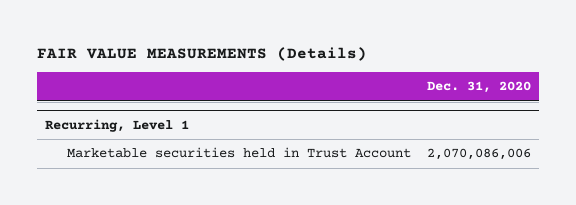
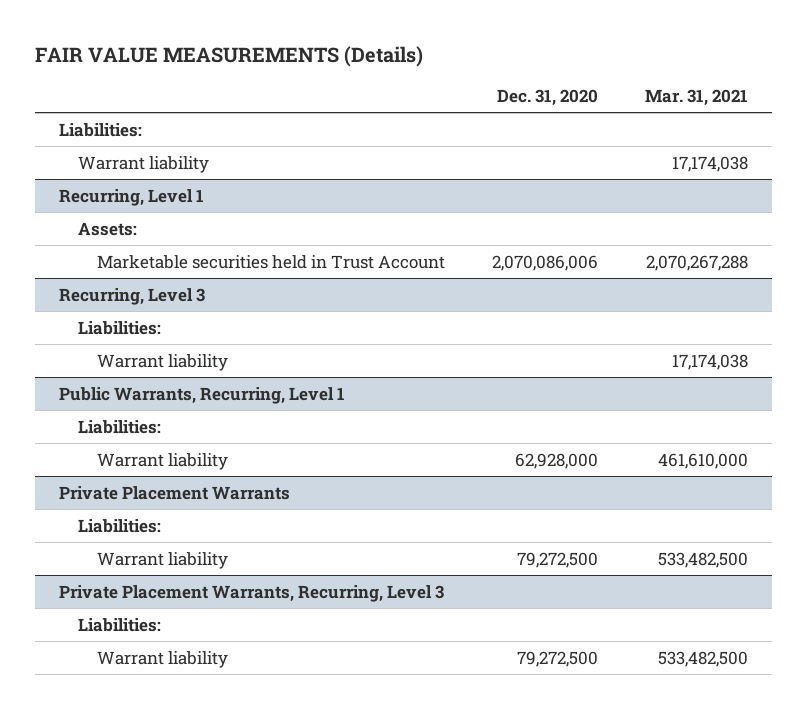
none -> [645,88,749,106] Mar. 31, 2021
none -> [59,122,143,137] Liabilities:
none -> [77,155,209,173] Warrant liability
none -> [77,221,137,236] Assets:
none -> [59,287,206,305] Recurring, Level 3
none -> [77,320,161,335] Liabilities:
none -> [96,353,228,371] Warrant liability
none -> [59,386,346,404] Public Warrants, Recurring, Level 1
none -> [77,419,161,434] Liabilities:
none -> [96,452,228,470] Warrant liability
none -> [59,485,291,500] Private Placement Warrants
none -> [77,518,161,533] Liabilities:
none -> [96,551,228,569] Warrant liability
none -> [59,584,445,602] Private Placement Warrants, Recurring, Level 3
none -> [77,617,161,632] Liabilities:
none -> [96,650,228,668] Warrant liability

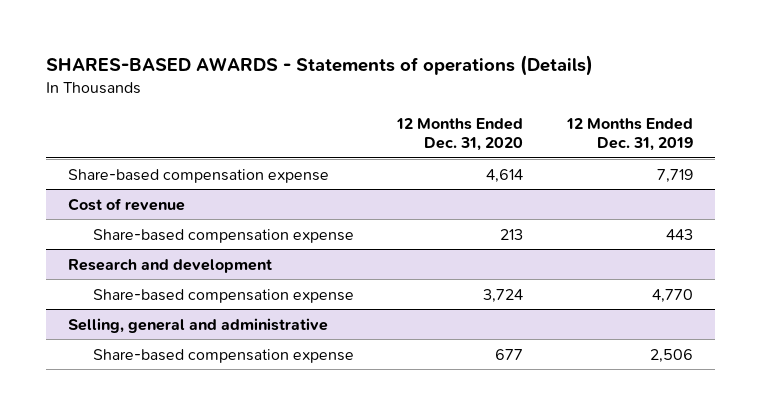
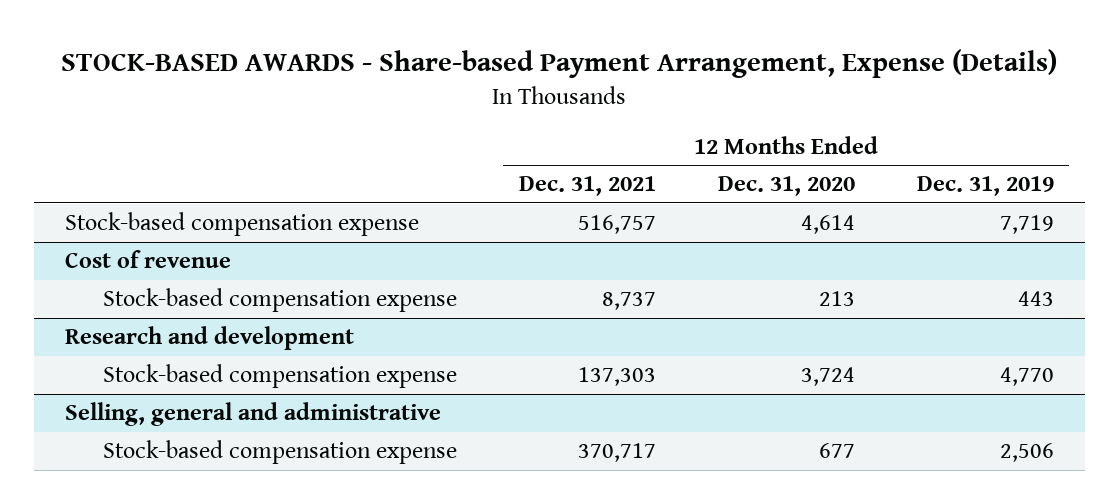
[45,54,593,76] SHARES-BASED AWARDS - Statements of operations (Details) -> [61,49,1058,79] STOCK-BASED AWARDS - Share-based Payment Arrangement, Expense (Details)
none -> [518,176,656,197] Dec. 31, 2021
[67,168,329,183] Share-based compensation expense -> [65,212,420,237] Stock-based compensation expense
[92,228,354,243] Share-based compensation expense -> [102,288,457,313] Stock-based compensation expense
[92,288,354,303] Share-based compensation expense -> [102,364,457,389] Stock-based compensation expense
[92,348,354,363] Share-based compensation expense -> [102,440,457,465] Stock-based compensation expense

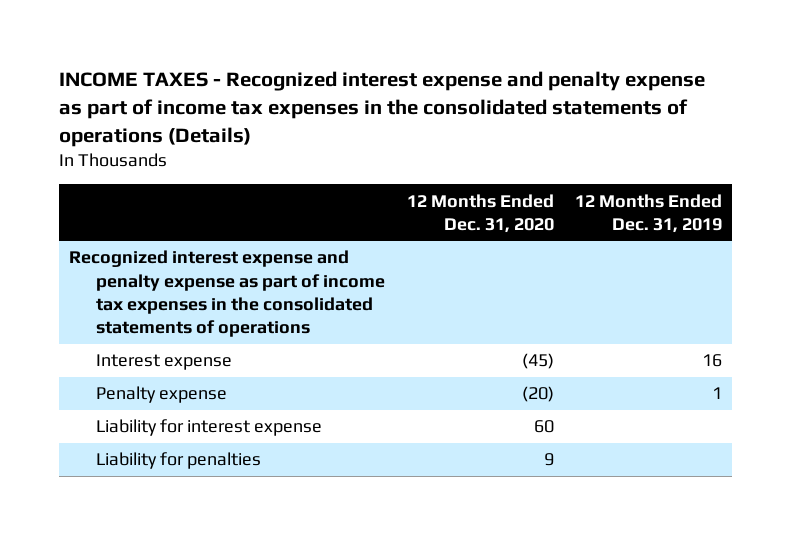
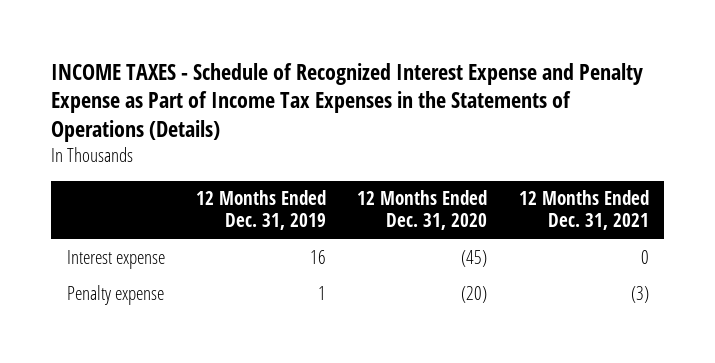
[58,71,705,148] INCOME TAXES - Recognized interest expense and penalty expense as part of income tax expenses in the consolidated statements of operations (Details) -> [50,62,643,143] INCOME TAXES - Schedule of Recognized Interest Expense and Penalty Expense as Part of Income Tax Expenses in the Statements of Operations (Details)
none -> [518,190,649,231] 12 Months Ended Dec. 31, 2021
[69,250,386,337] Recognized interest expense and penalty expense as part of income tax expenses in the consolidated statements of operations -> none
[96,419,323,437] Liability for interest expense -> none
[96,452,262,470] Liability for penalties -> none

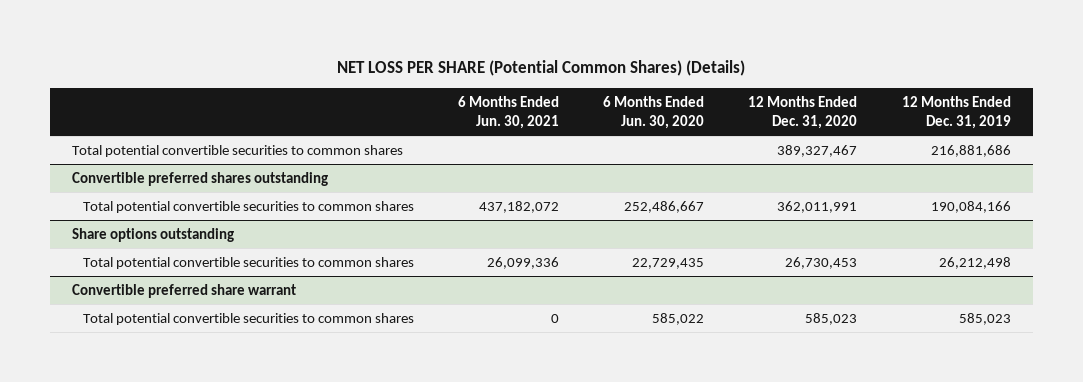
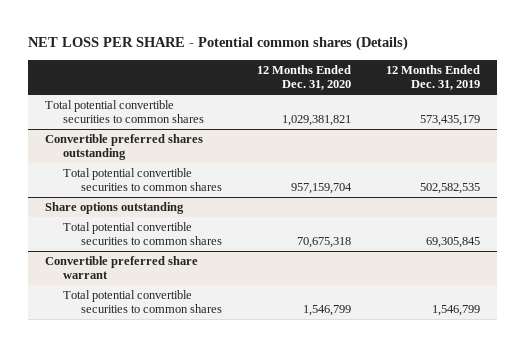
[337,60,746,77] NET LOSS PER SHARE (Potential Common Shares) (Details) -> [27,36,408,52] NET LOSS PER SHARE - Potential common shares (Details)
[458,96,560,130] 6 Months Ended Jun. 30, 2021 -> none
[603,96,705,130] 6 Months Ended Jun. 30, 2020 -> none
[777,144,858,157] 389,327,467 -> [282,115,352,127] 1,029,381,821
[930,144,1011,157] 216,881,686 -> [420,115,481,127] 573,435,179
[777,200,858,213] 362,011,991 -> [291,183,353,195] 957,159,704
[930,200,1011,213] 190,084,166 -> [420,183,481,195] 502,582,535
[785,256,858,269] 26,730,453 -> [297,237,352,249] 70,675,318
[938,256,1011,269] 26,212,498 -> [426,237,481,249] 69,305,845
[805,312,858,325] 585,023 -> [303,305,352,317] 1,546,799
[958,312,1011,325] 585,023 -> [432,305,481,317] 1,546,799

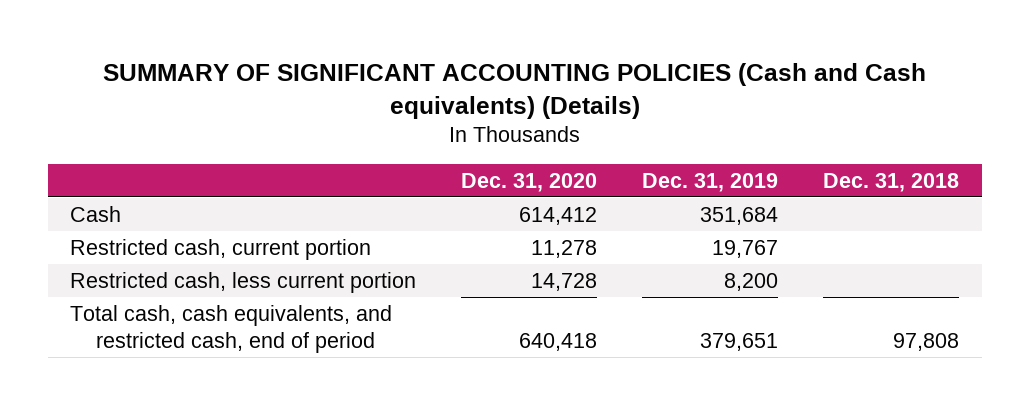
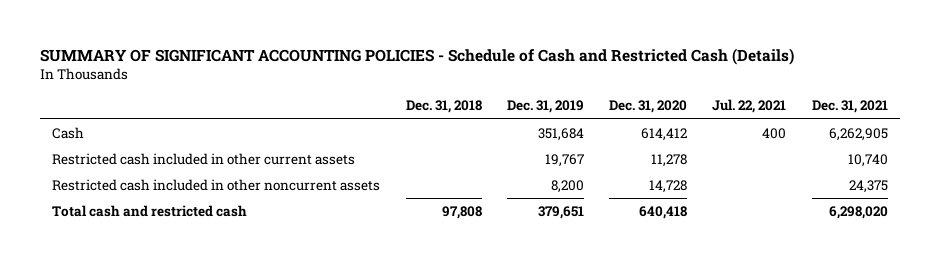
[102,62,926,119] SUMMARY OF SIGNIFICANT ACCOUNTING POLICIES (Cash and Cash equivalents) (Details) -> [39,47,794,65] SUMMARY OF SIGNIFICANT ACCOUNTING POLICIES - Schedule of Cash and Restricted Cash (Details)
none -> [712,99,787,114] Jul. 22, 2021
none -> [811,100,888,114] Dec. 31, 2021
[70,239,372,261] Restricted cash, current portion -> [52,152,356,165] Restricted cash included in other current assets
[70,272,417,294] Restricted cash, less current portion -> [52,178,381,191] Restricted cash included in other noncurrent assets
[70,305,393,353] Total cash, cash equivalents, and restricted cash, end of period -> [52,204,248,217] Total cash and restricted cash

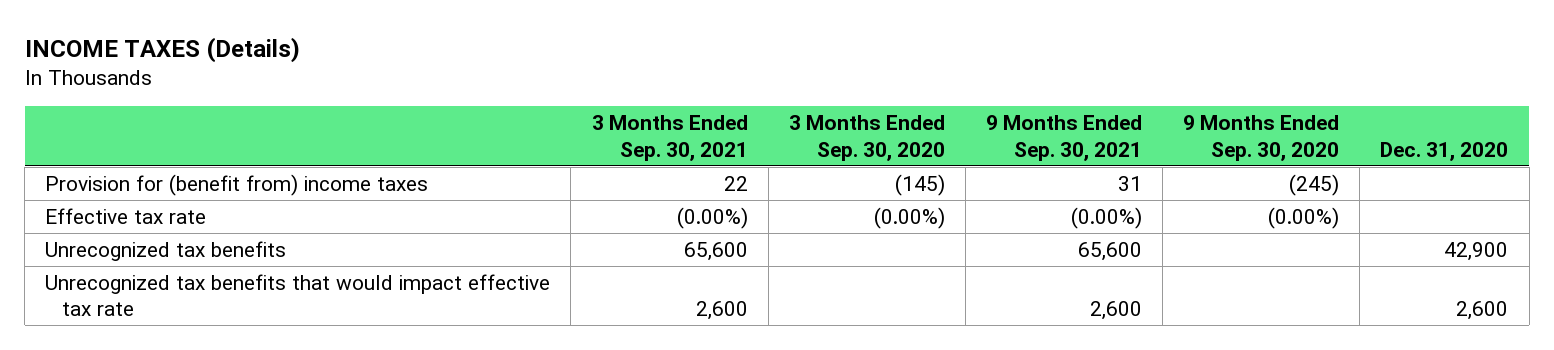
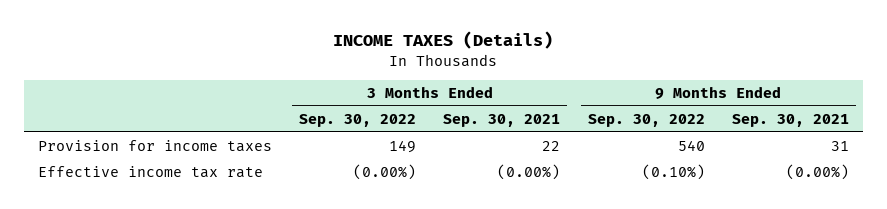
[788,115,945,161] 3 Months Ended Sep. 30, 2020 -> none
[1183,115,1340,161] 9 Months Ended Sep. 30, 2020 -> none
[1380,141,1509,161] Dec. 31, 2020 -> none
none -> [298,113,416,127] Sep. 30, 2022
none -> [587,113,705,127] Sep. 30, 2022
[45,240,287,261] Unrecognized tax benefits -> none
[45,273,551,317] Unrecognized tax benefits that would impact effective tax rate -> none
[45,173,429,196] Provision for (benefit from) income taxes -> [37,139,272,152] Provision for income taxes
[45,207,207,224] Effective tax rate -> [37,165,263,178] Effective income tax rate

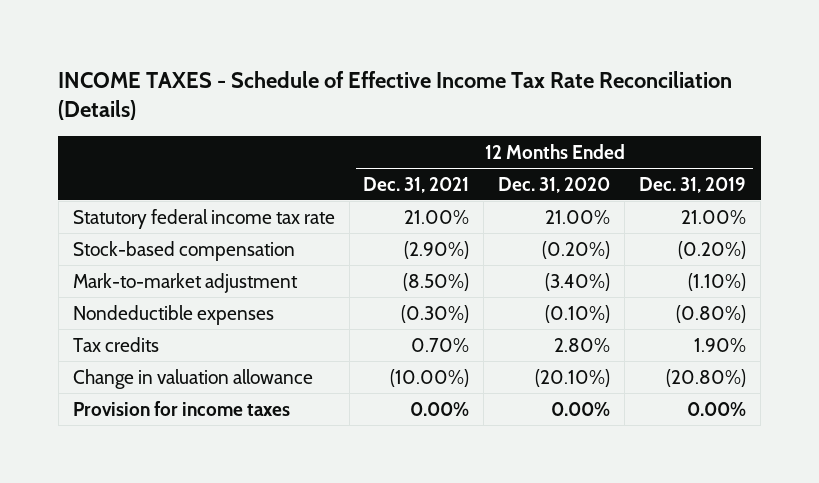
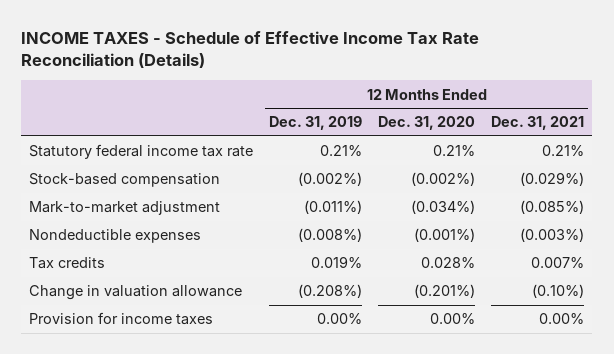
[404,209,470,224] 21.00% -> [542,145,585,157] 0.21%
[545,209,611,224] 21.00% -> [433,145,476,157] 0.21%
[681,209,747,224] 21.00% -> [320,145,363,157] 0.21%
[404,240,470,259] (2.90%) -> [520,172,585,187] (0.029%)
[542,240,611,259] (0.20%) -> [411,172,476,187] (0.002%)
[678,240,747,259] (0.20%) -> [298,172,363,187] (0.002%)
[403,272,470,291] (8.50%) -> [520,200,585,215] (0.085%)
[545,272,611,291] (3.40%) -> [411,200,476,215] (0.034%)
[688,272,747,291] (1.10%) -> [304,200,363,215] (0.011%)
[401,304,470,323] (0.30%) -> [520,228,585,243] (0.003%)
[545,304,611,323] (0.10%) -> [414,228,476,243] (0.001%)
[676,304,747,323] (0.80%) -> [298,228,363,243] (0.008%)
[411,337,470,352] 0.70% -> [531,257,585,269] 0.007%
[554,337,611,352] 2.80% -> [421,257,476,269] 0.028%
[694,337,747,352] 1.90% -> [311,256,363,269] 0.019%
[390,368,470,387] (10.00%) -> [532,284,585,299] (0.10%)
[535,368,611,387] (20.10%) -> [414,284,476,299] (0.201%)
[666,368,747,387] (20.80%) -> [298,284,363,299] (0.208%)

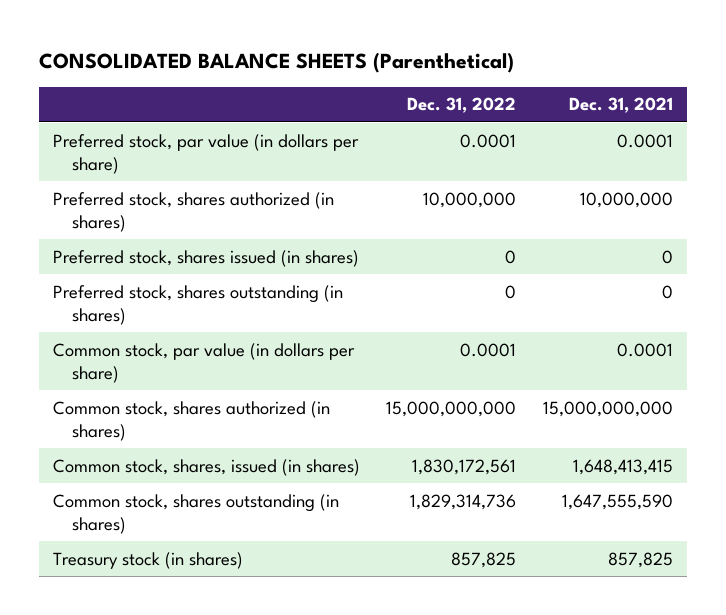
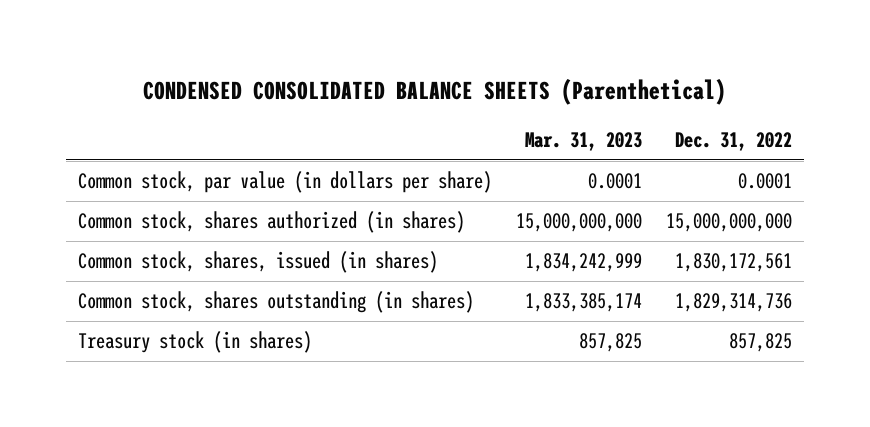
[39,52,515,74] CONSOLIDATED BALANCE SHEETS (Parenthetical) -> [143,77,727,105] CONDENSED CONSOLIDATED BALANCE SHEETS (Parenthetical)
[569,97,674,114] Dec. 31, 2021 -> none
none -> [525,132,643,152] Mar. 31, 2023
[52,133,359,174] Preferred stock, par value (in dollars per share) -> none
[52,191,334,232] Preferred stock, shares authorized (in shares) -> none
[52,249,359,267] Preferred stock, shares issued (in shares) -> none
[52,284,343,325] Preferred stock, shares outstanding (in shares) -> none

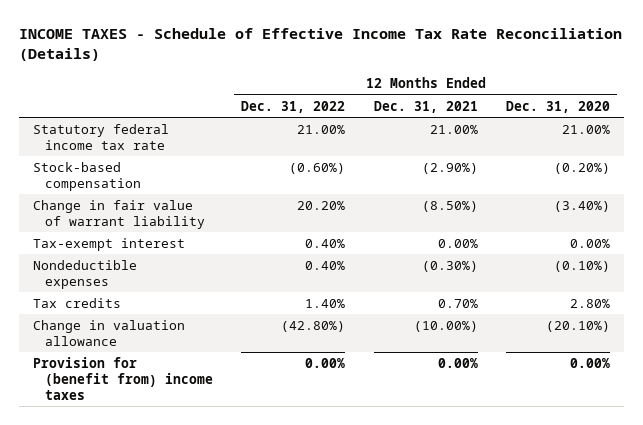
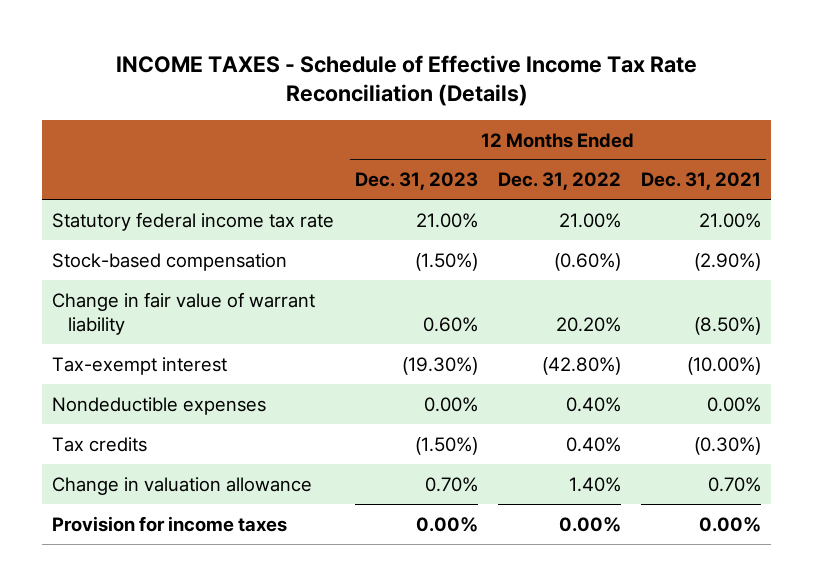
[505,100,610,113] Dec. 31, 2020 -> none
none -> [354,172,478,191] Dec. 31, 2023
[305,238,346,248] 0.40% -> [541,356,621,375] (42.80%)
[437,238,478,248] 0.00% -> [687,356,762,375] (10.00%)
[421,260,478,272] (0.30%) -> [707,396,762,412] 0.00%
[305,298,346,308] 1.40% -> [565,436,621,452] 0.40%
[437,298,478,308] 0.70% -> [694,436,762,455] (0.30%)
[281,320,346,332] (42.80%) -> [568,476,621,492] 1.40%
[413,320,478,332] (10.00%) -> [708,476,762,492] 0.70%
[32,356,214,400] Provision for (benefit from) income taxes -> [52,515,288,532] Provision for income taxes

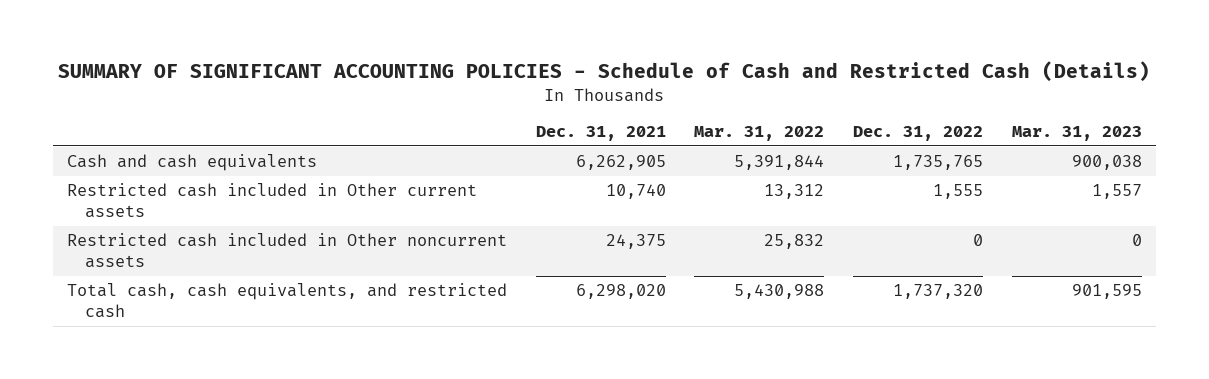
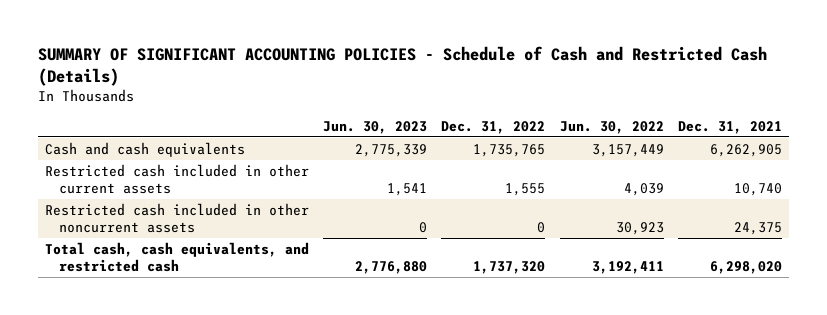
[694,126,825,142] Mar. 31, 2022 -> none
[1011,126,1142,142] Mar. 31, 2023 -> none
none -> [323,120,428,134] Jun. 30, 2023
none -> [559,120,664,134] Jun. 30, 2022
[67,183,478,219] Restricted cash included in Other current assets -> [44,163,309,195] Restricted cash included in other current assets
[67,233,508,269] Restricted cash included in Other noncurrent assets -> [44,202,309,234] Restricted cash included in other noncurrent assets

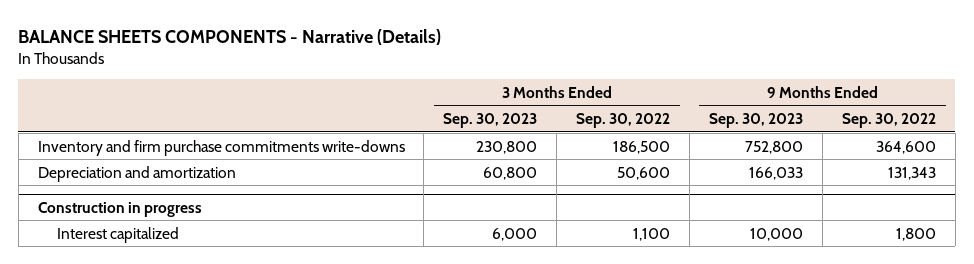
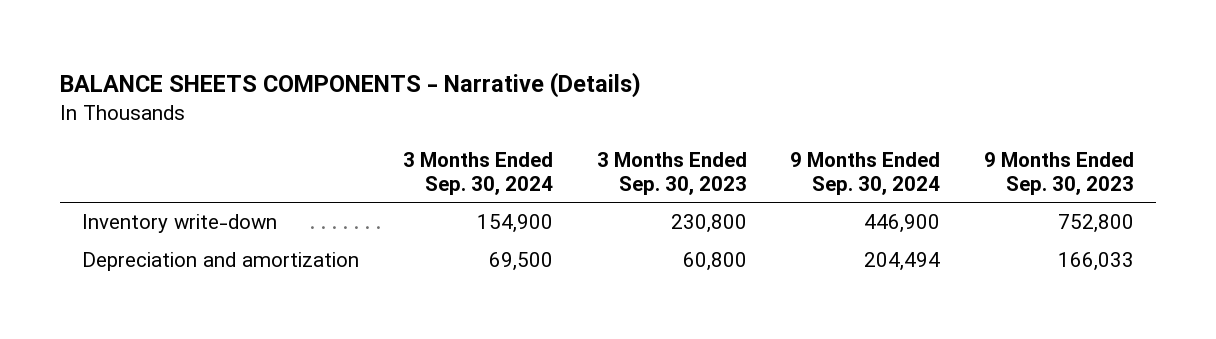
[576,113,671,129] Sep. 30, 2022 -> none
[841,113,936,129] Sep. 30, 2022 -> none
none -> [402,151,553,195] 3 Months Ended Sep. 30, 2024
none -> [790,151,941,195] 9 Months Ended Sep. 30, 2024
[37,139,405,156] Inventory and firm purchase commitments write-downs -> [82,214,278,234] Inventory write-down
[37,201,202,217] Construction in progress -> none
[57,226,180,243] Interest capitalized -> none

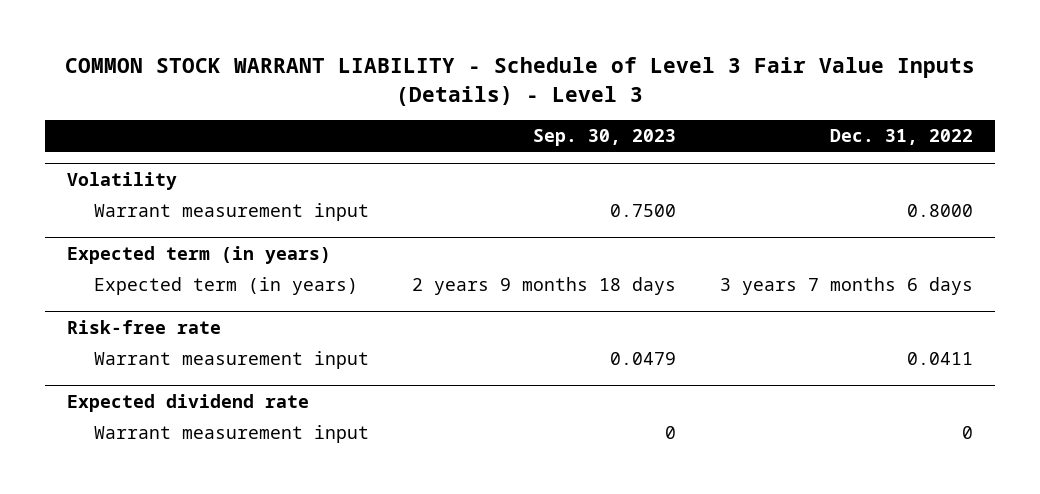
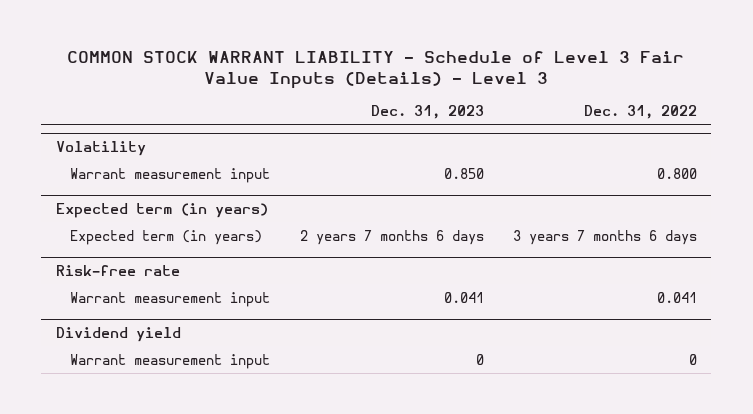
[533,129,677,147] Sep. 30, 2023 -> none
none -> [370,105,484,120] Dec. 31, 2023
[906,204,973,218] 0.8000 -> [656,167,697,179] 0.800
[906,352,973,366] 0.0411 -> [656,291,697,303] 0.041
[67,394,310,413] Expected dividend rate -> [55,327,181,343] Dividend yield

